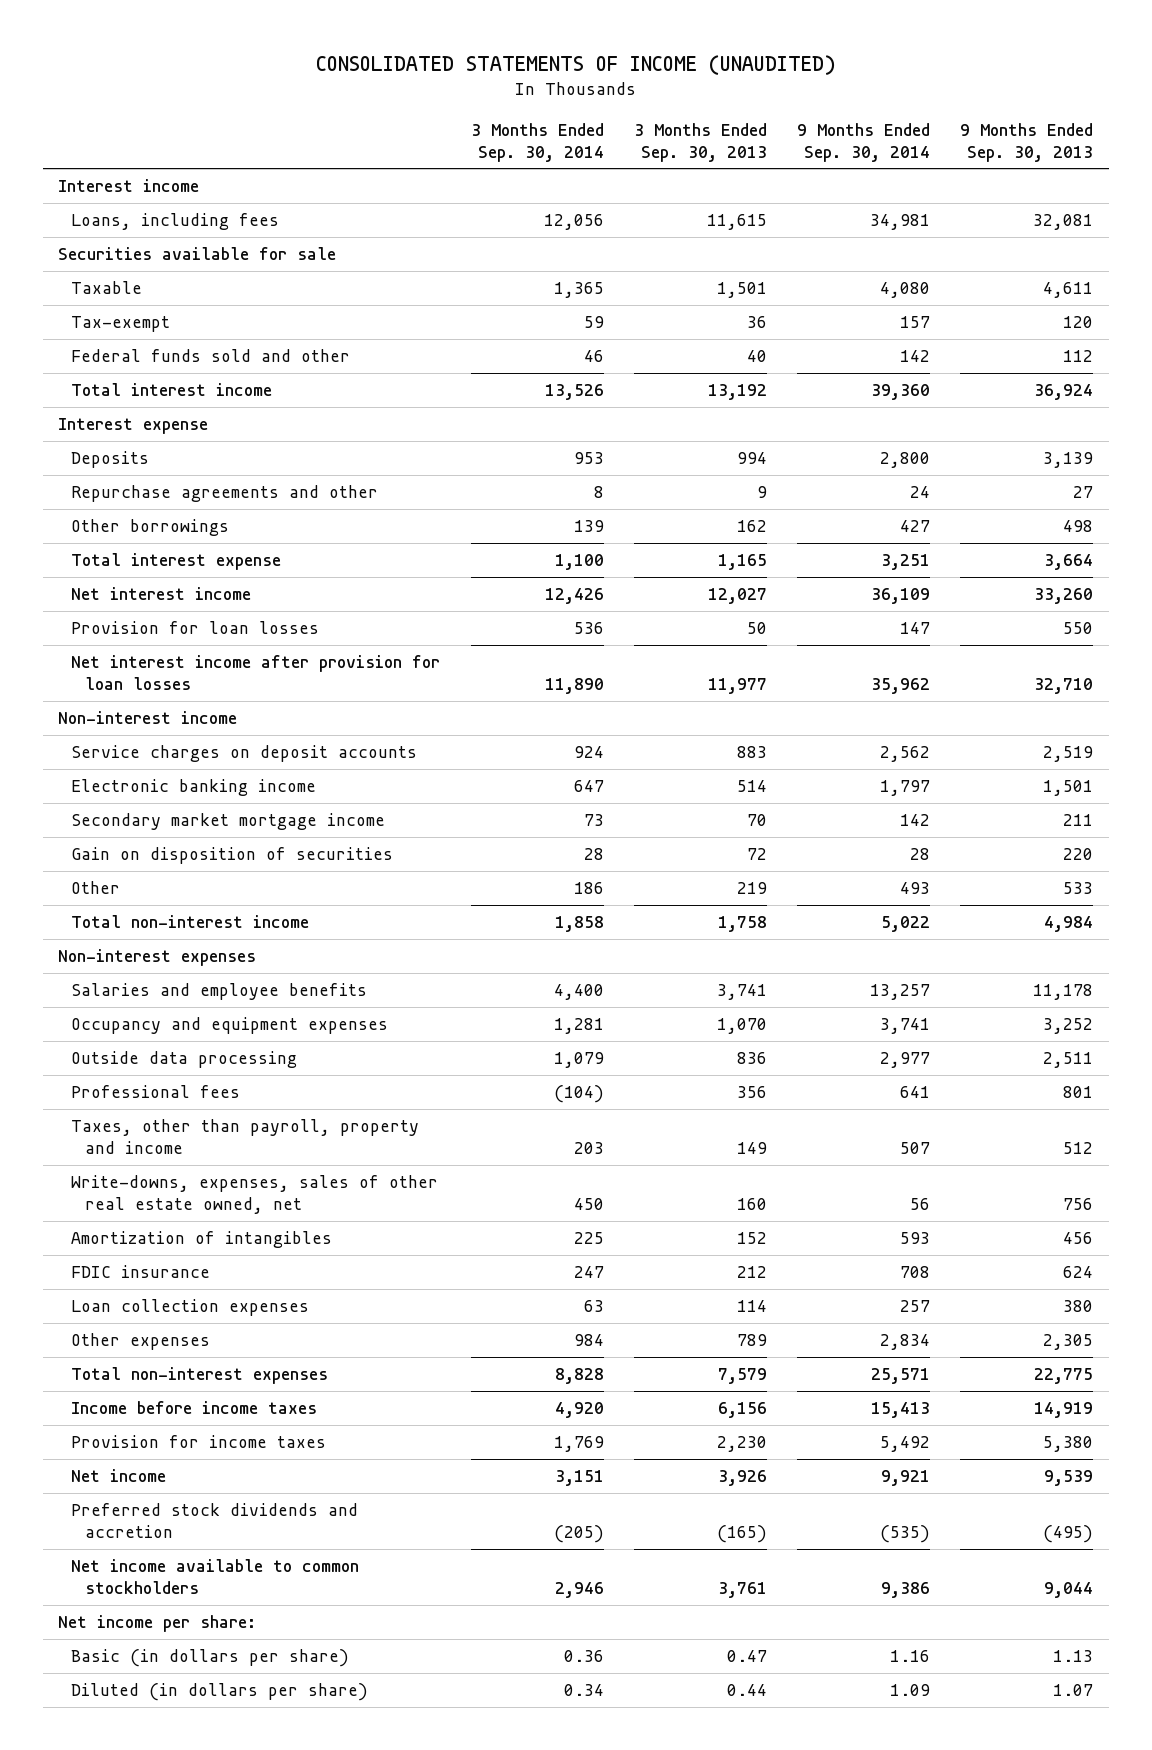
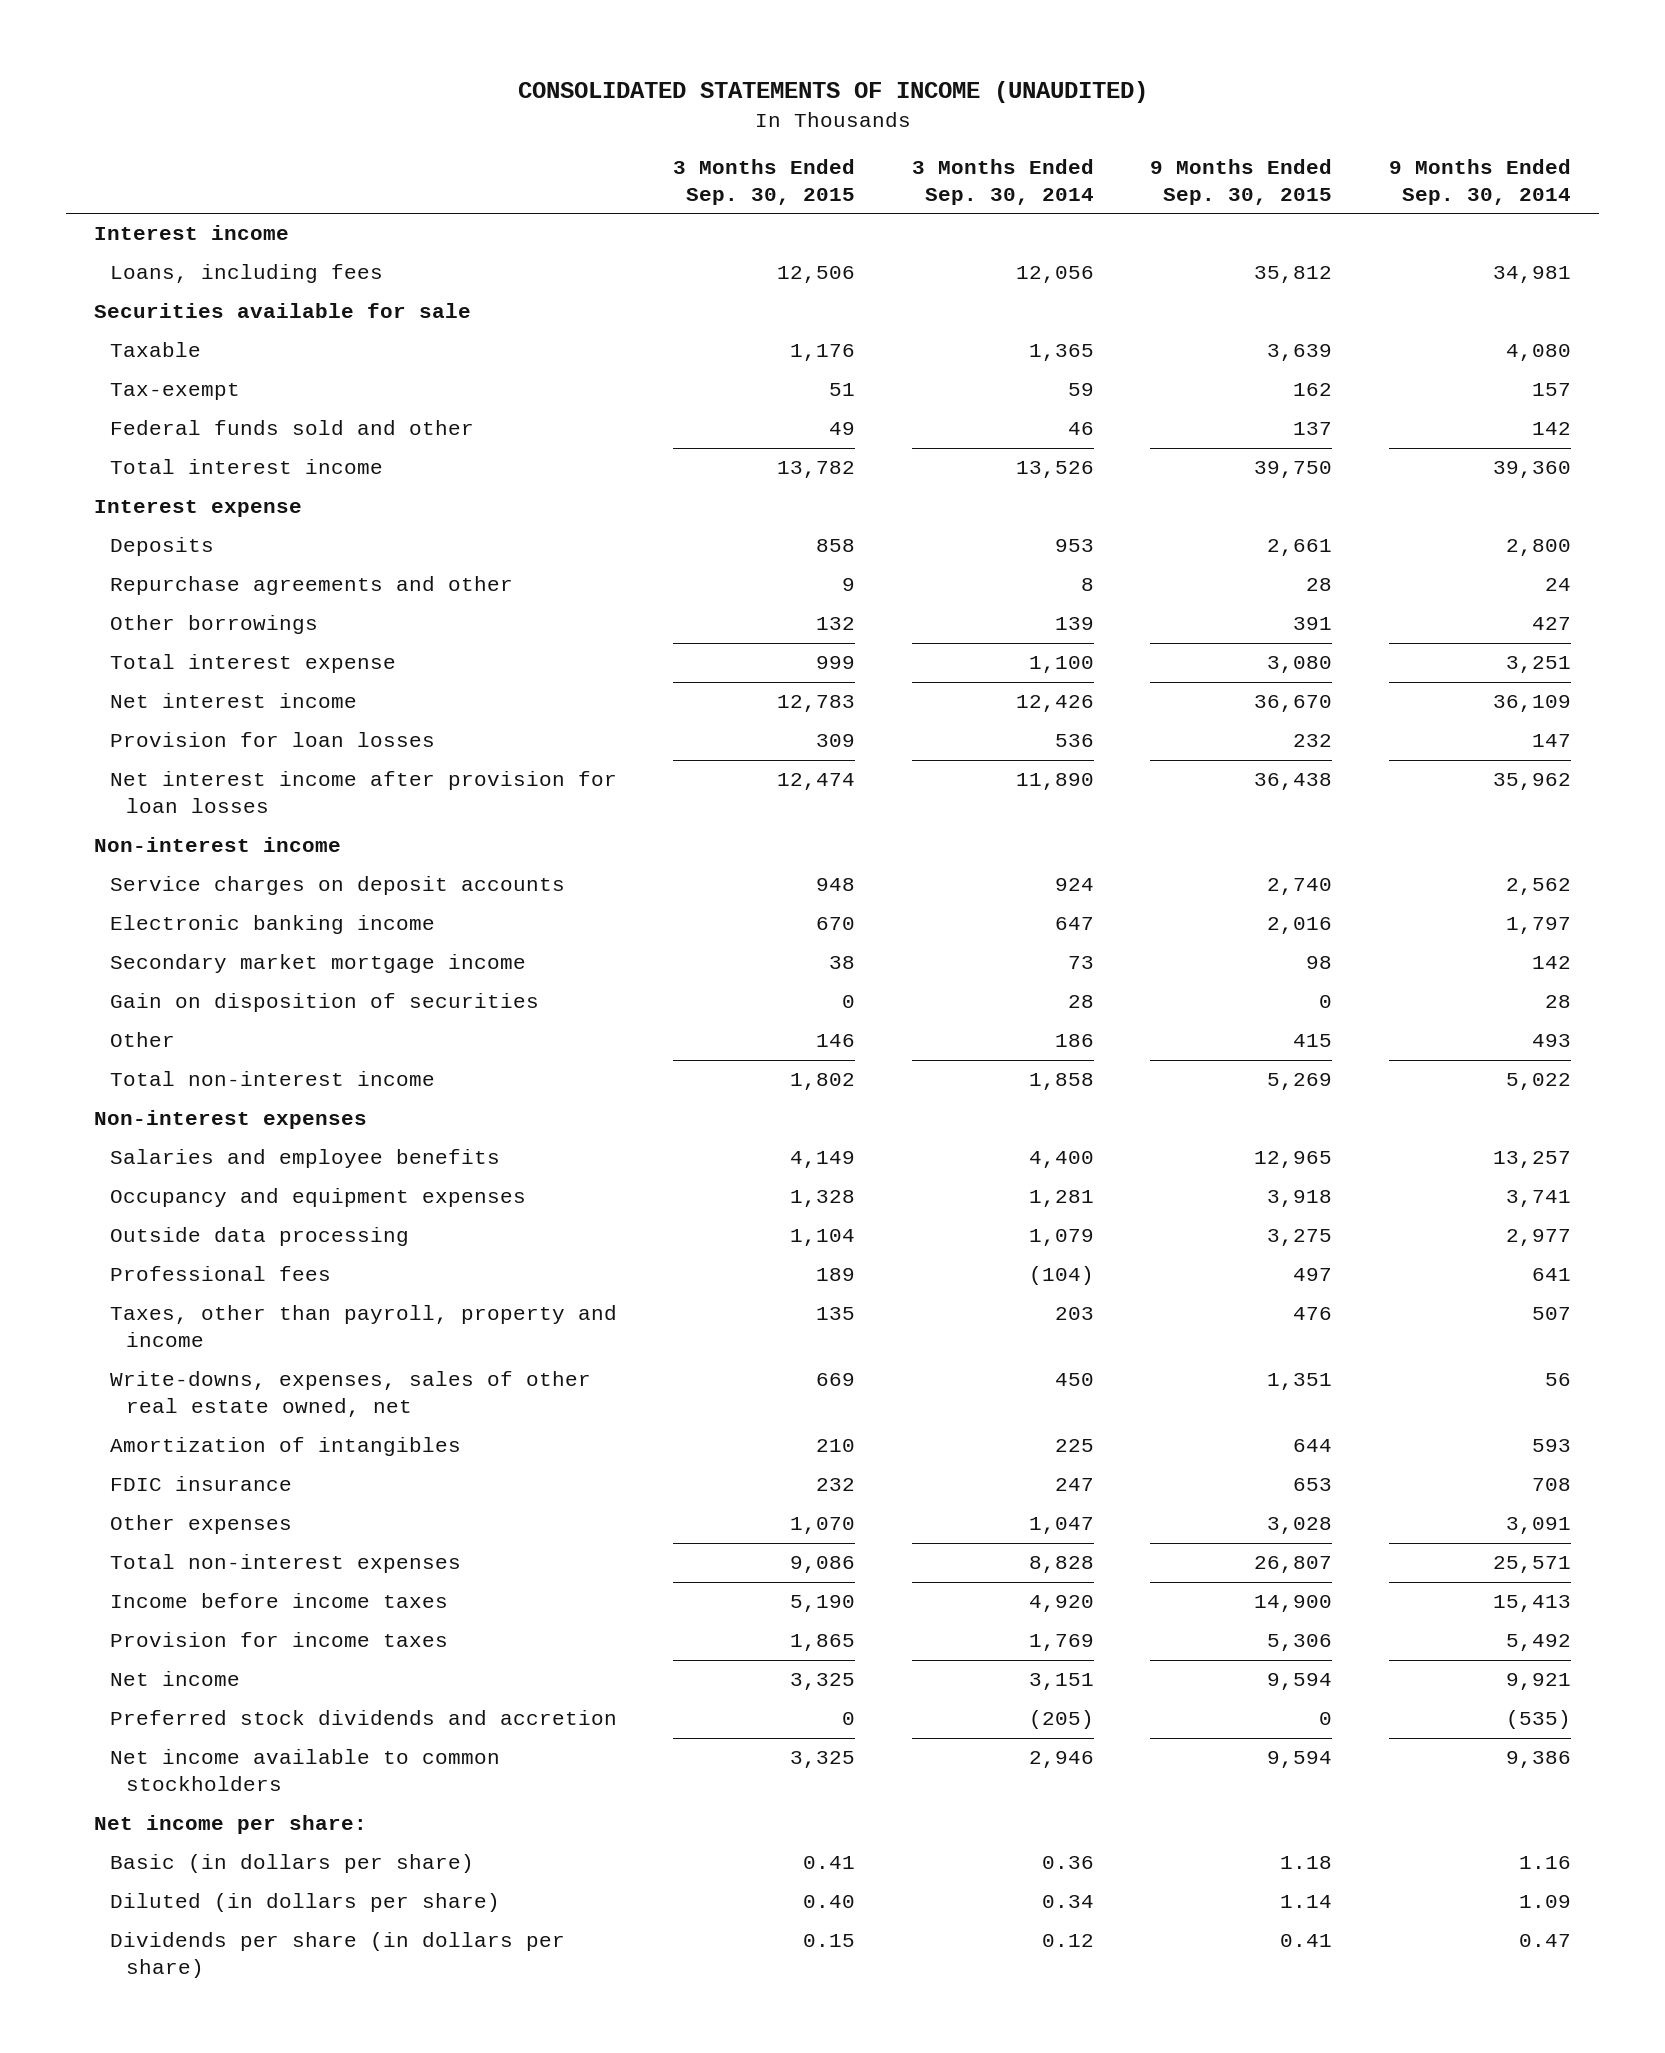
[633,122,767,162] 3 Months Ended Sep. 30, 2013 -> none
[960,122,1094,162] 9 Months Ended Sep. 30, 2013 -> none
none -> [673,158,856,205] 3 Months Ended Sep. 30, 2015
none -> [1150,158,1333,205] 9 Months Ended Sep. 30, 2015
[71,1299,310,1317] Loan collection expenses -> none
[573,1334,604,1347] 984 -> [1028,1517,1094,1535] 1,047
[880,1334,931,1351] 2,834 -> [1505,1517,1571,1535] 3,091
none -> [110,1932,566,1979] Dividends per share (in dollars per share)

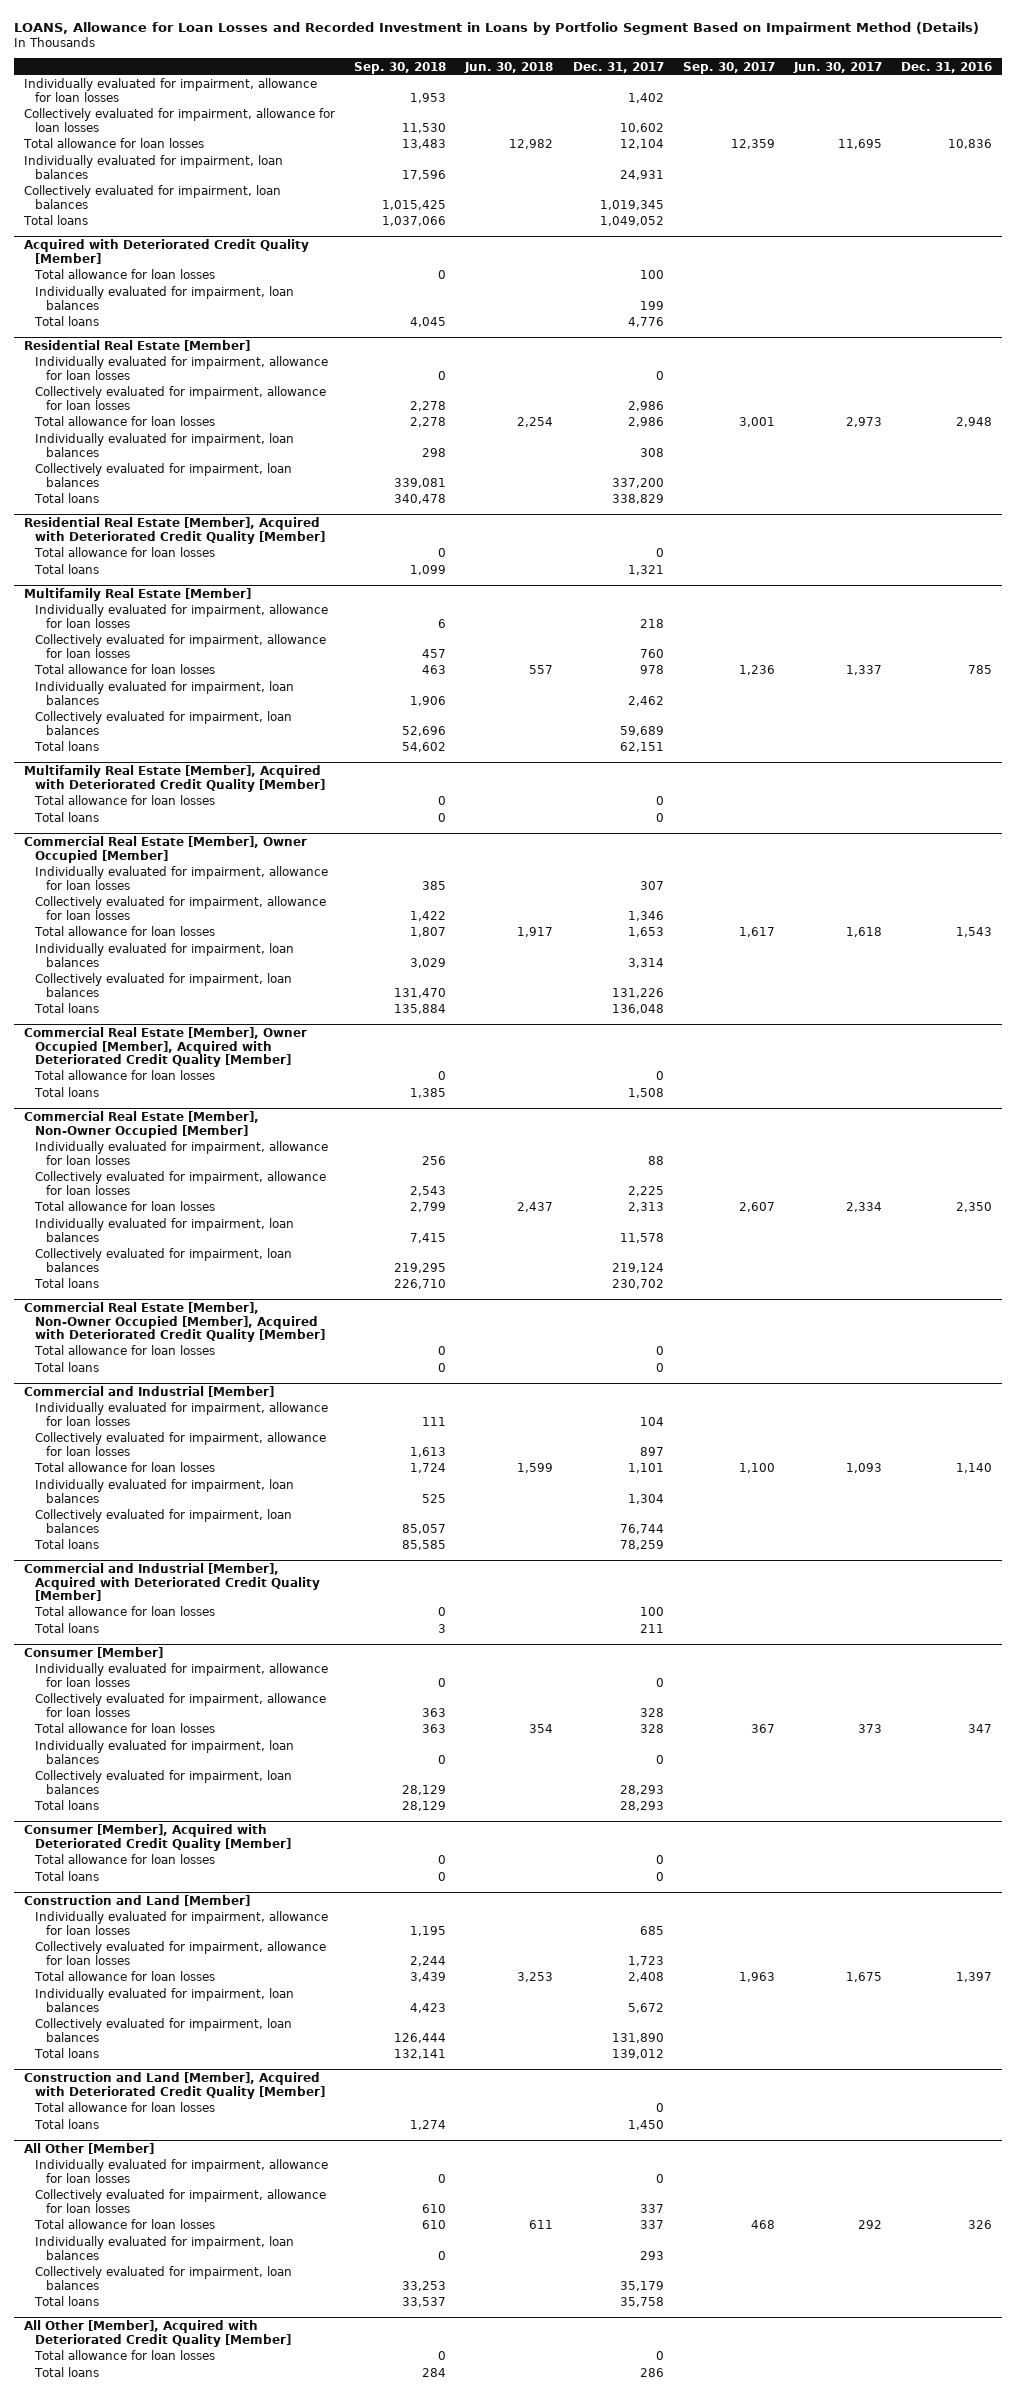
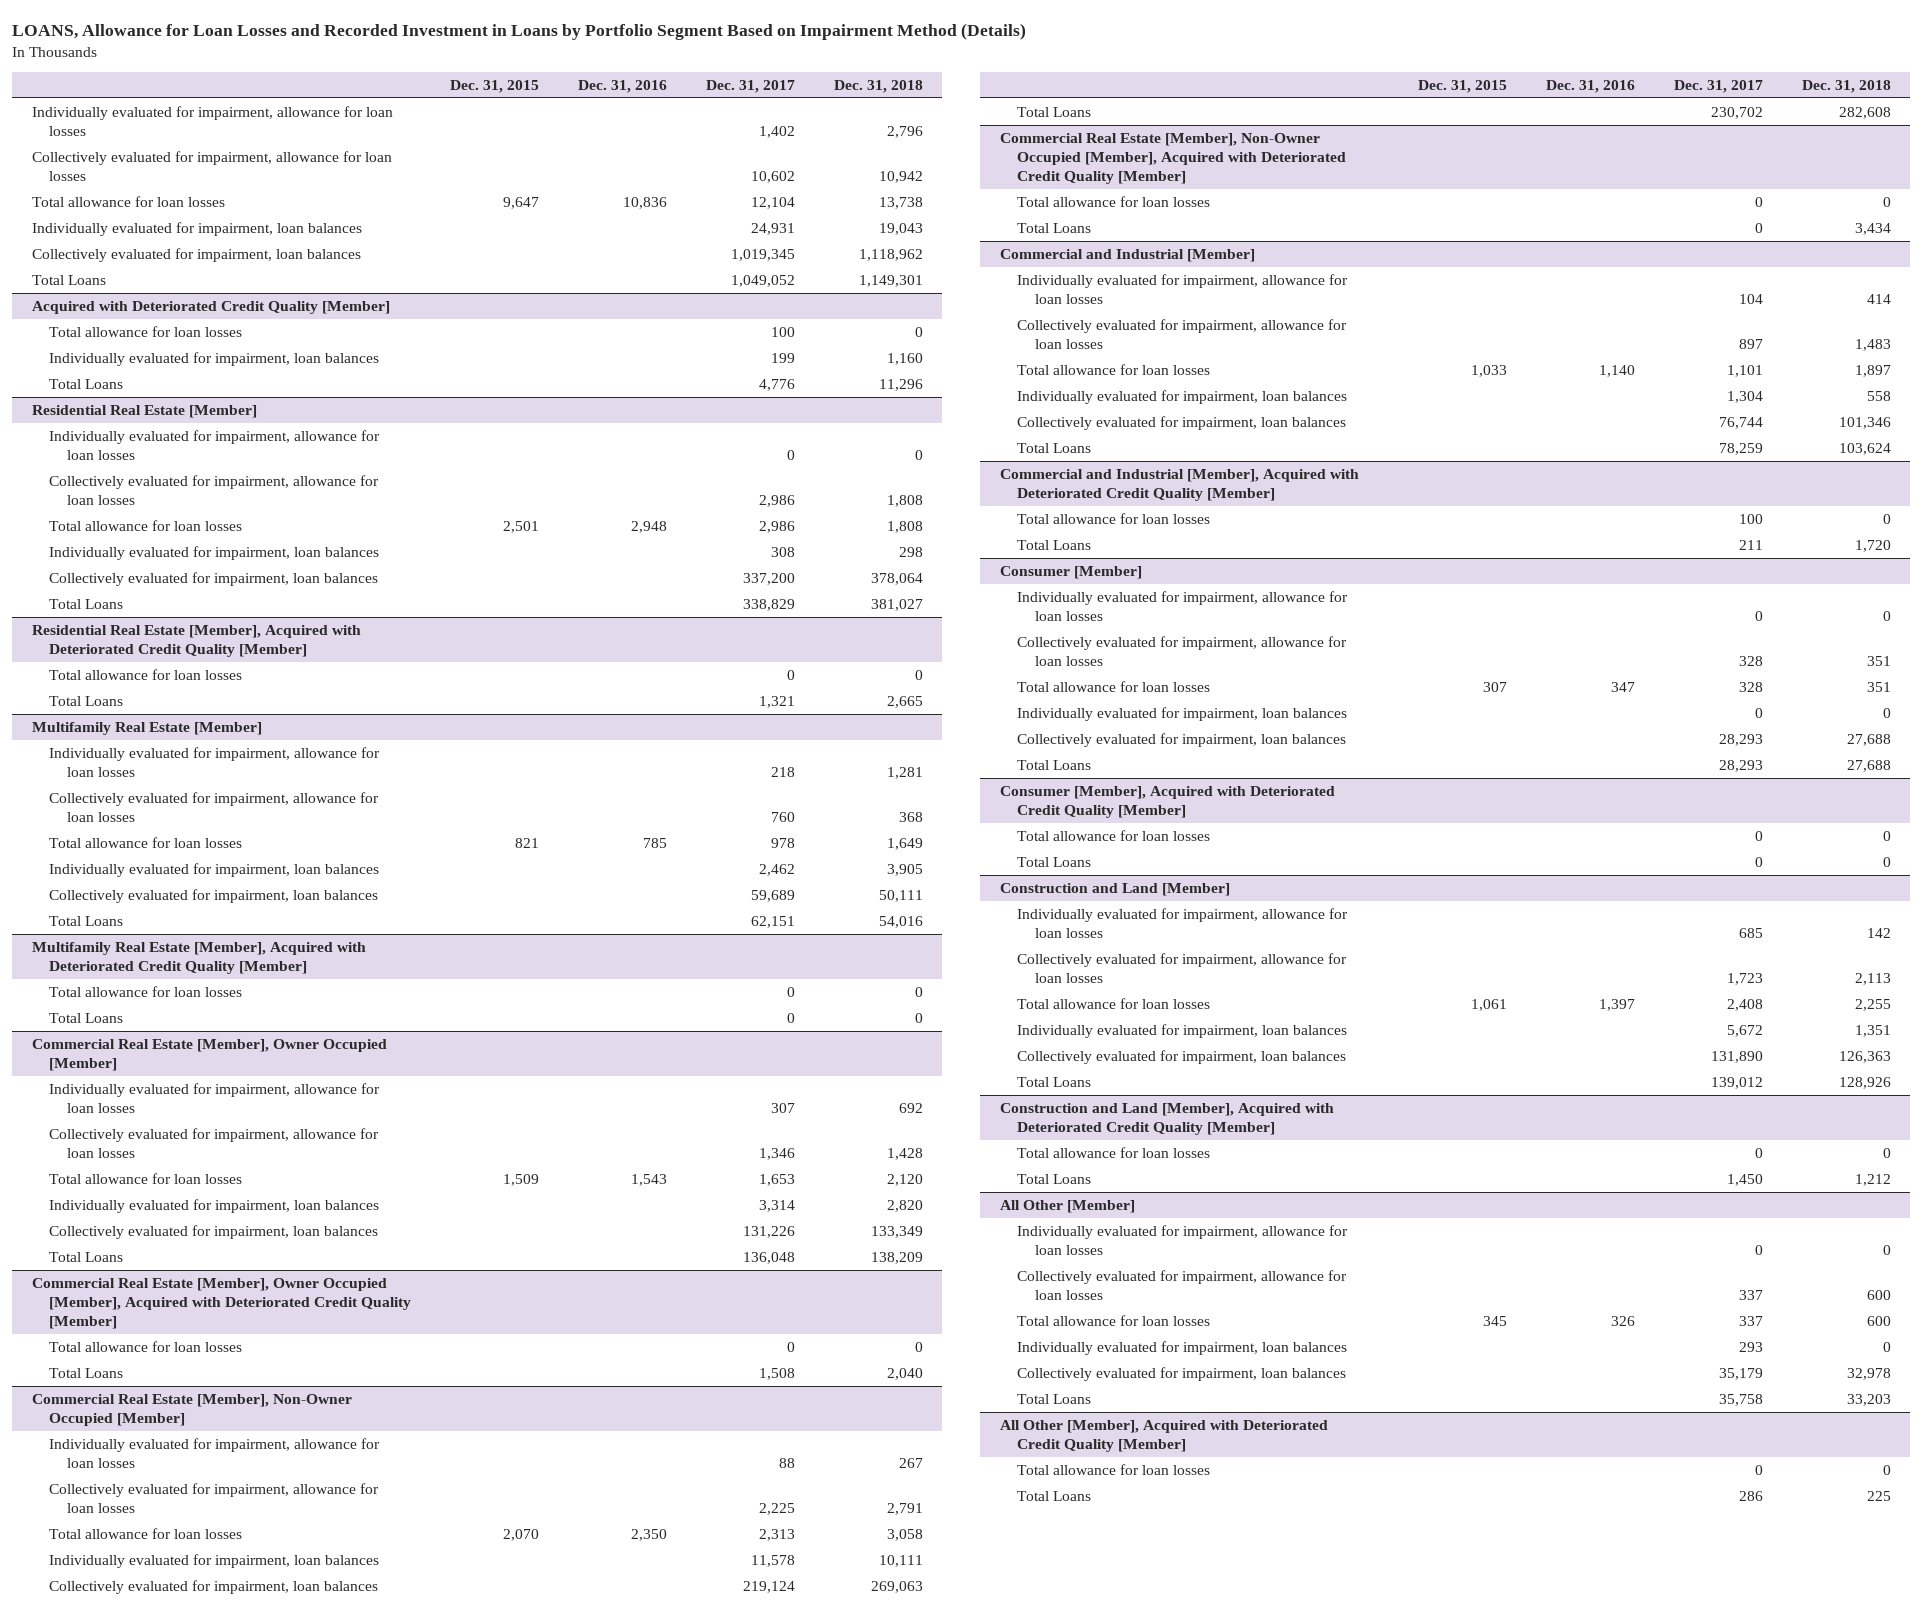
[354,61,447,74] Sep. 30, 2018 -> none
[464,61,554,73] Jun. 30, 2018 -> none
[682,61,775,74] Sep. 30, 2017 -> none
[793,61,883,73] Jun. 30, 2017 -> none
none -> [450,79,540,93] Dec. 31, 2015
none -> [833,79,923,93] Dec. 31, 2018
[22,215,88,226] Total loans -> [31,274,106,285] Total Loans
[34,316,100,327] Total loans -> [49,378,124,389] Total Loans
[34,493,100,504] Total loans -> [49,598,124,609] Total Loans
[34,564,100,575] Total loans -> [49,695,124,706] Total Loans
[34,741,100,752] Total loans -> [49,915,124,926] Total Loans
[34,812,100,823] Total loans -> [49,1012,124,1023] Total Loans
[34,1003,100,1014] Total loans -> [49,1251,124,1262] Total Loans
[34,1087,100,1098] Total loans -> [49,1367,124,1378] Total Loans
[34,1278,100,1289] Total loans -> [1017,106,1092,117] Total Loans
[34,1362,100,1373] Total loans -> [1017,222,1092,233] Total Loans
[34,1539,100,1550] Total loans -> [1017,442,1092,453] Total Loans
[34,1623,100,1634] Total loans -> [1017,539,1092,550] Total Loans
[34,1800,100,1811] Total loans -> [1017,759,1092,770] Total Loans
[34,1871,100,1882] Total loans -> [1017,856,1092,867] Total Loans
[34,2048,100,2059] Total loans -> [1017,1076,1092,1087] Total Loans
[34,2119,100,2130] Total loans -> [1017,1173,1092,1184] Total Loans
[34,2296,100,2307] Total loans -> [1017,1393,1092,1404] Total Loans
[34,2367,100,2378] Total loans -> [1017,1490,1092,1501] Total Loans

